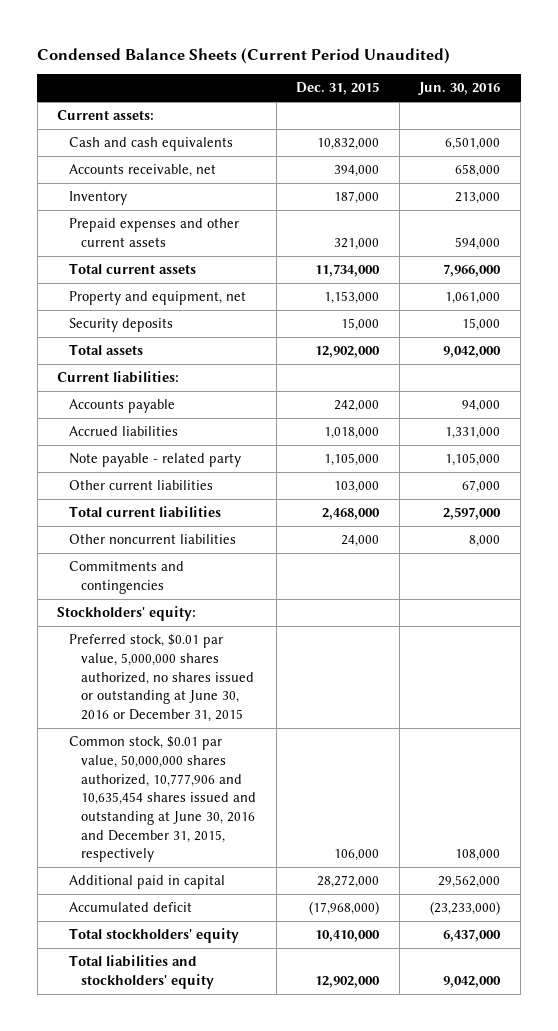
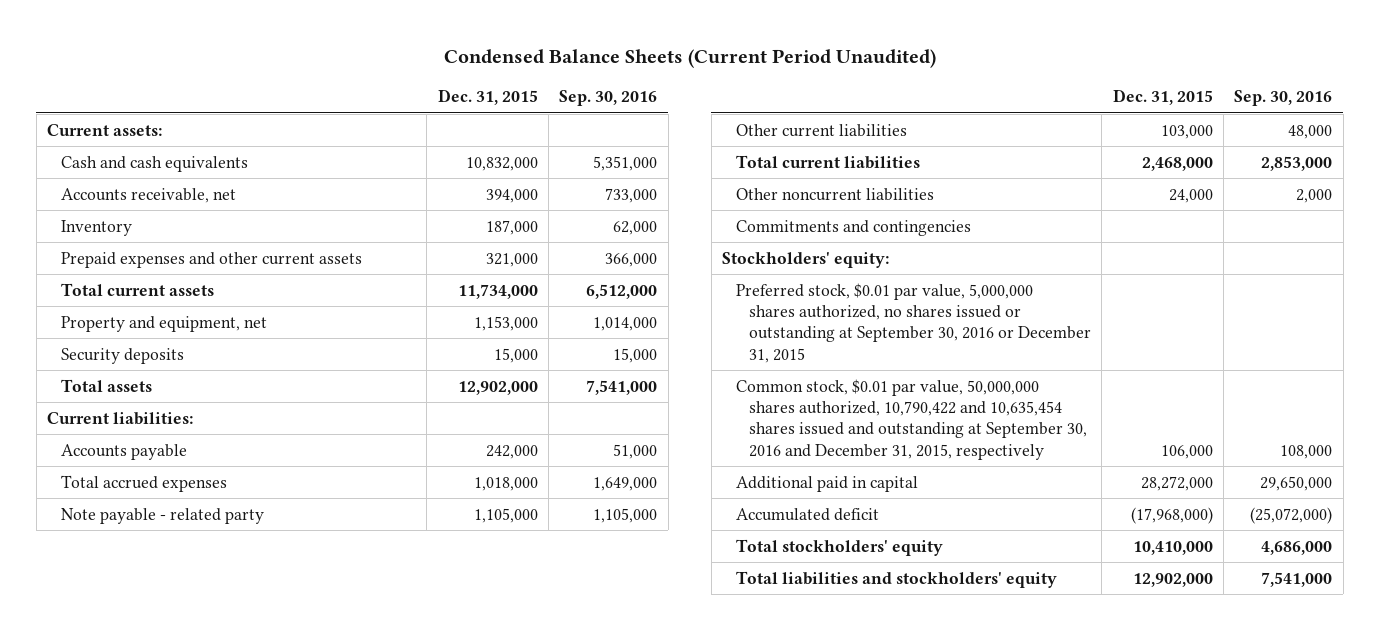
[418,82,501,96] Jun. 30, 2016 -> none
none -> [559,90,658,107] Sep. 30, 2016
[69,426,179,437] Accrued liabilities -> [60,474,227,492] Total accrued expenses
[69,634,254,722] Preferred stock, $0.01 par value, 5,000,000 shares authorized, no shares issued or outstanding at June 30, 2016 or December 31, 2015 -> [735,282,1091,363] Preferred stock, $0.01 par value, 5,000,000 shares authorized, no shares issued or outstanding at September 30, 2016 or December 31, 2015
[69,736,256,863] Common stock, $0.01 par value, 50,000,000 shares authorized, 10,777,906 and 10,635,454 shares issued and outstanding at June 30, 2016 and December 31, 2015, respectively -> [735,378,1087,460] Common stock, $0.01 par value, 50,000,000 shares authorized, 10,790,422 and 10,635,454 shares issued and outstanding at September 30, 2016 and December 31, 2015, respectively

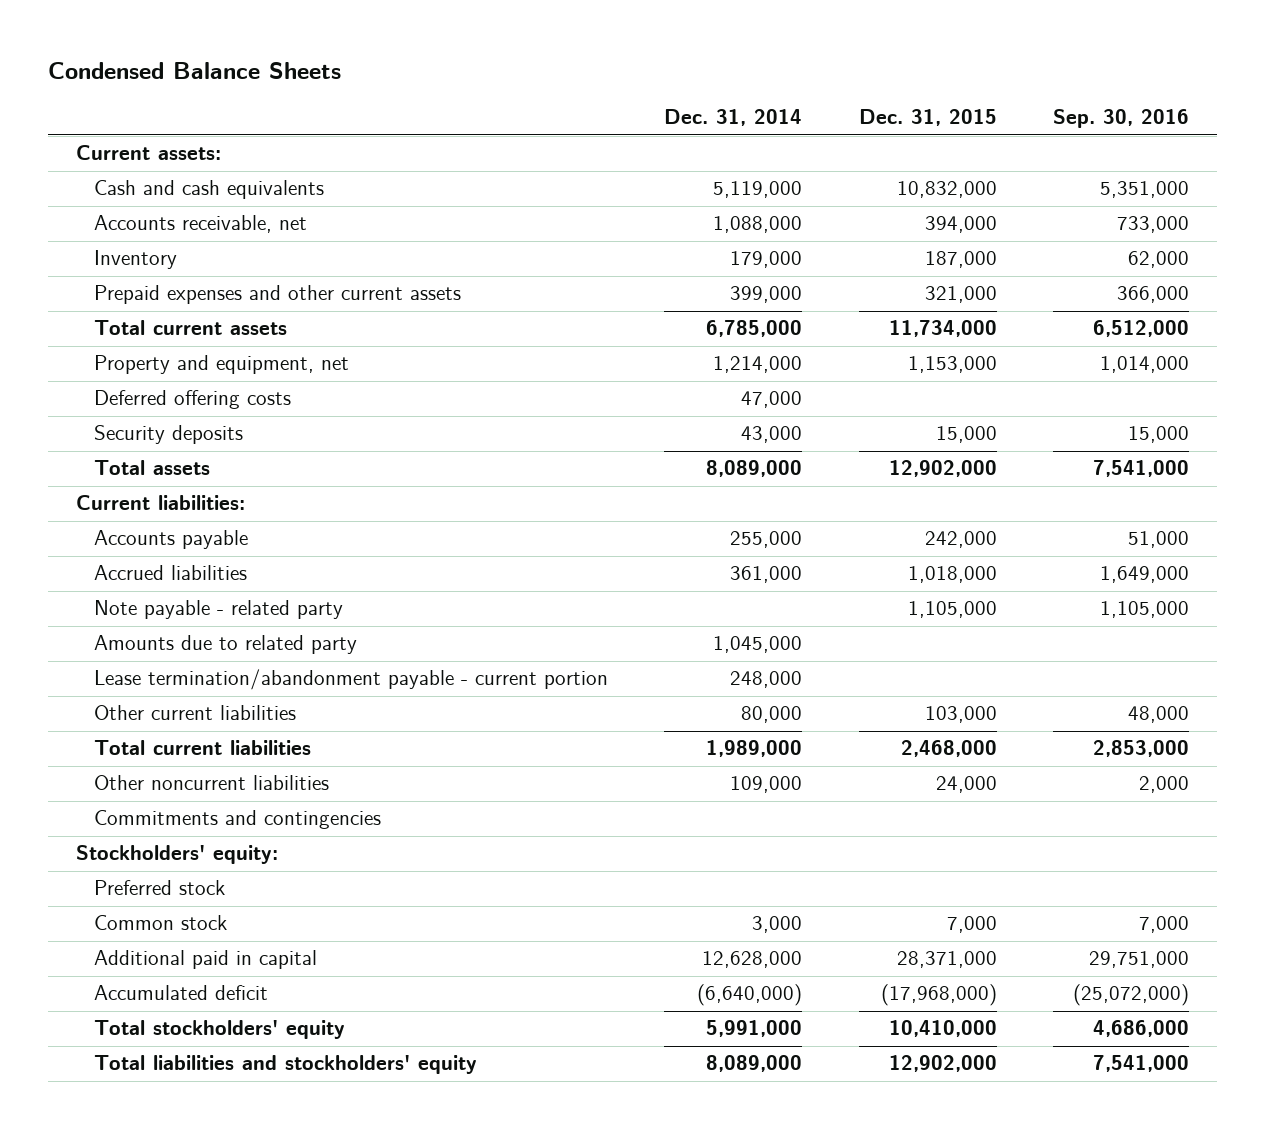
[443,49,936,69] Condensed Balance Sheets (Current Period Unaudited) -> [47,62,341,80] Condensed Balance Sheets
none -> [664,109,803,127] Dec. 31, 2014
none -> [94,390,292,410] Deferred offering costs
[60,474,227,492] Total accrued expenses -> [94,565,248,581] Accrued liabilities
none -> [94,635,358,655] Amounts due to related party
none -> [94,669,609,691] Lease termination/abandonment payable - current portion
[735,378,1087,460] Common stock, $0.01 par value, 50,000,000 shares authorized, 10,790,422 and 10,635,454 shares issued and outstanding at September 30, 2016 and December 31, 2015, respectively -> none
[735,282,1091,363] Preferred stock, $0.01 par value, 5,000,000 shares authorized, no shares issued or outstanding at September 30, 2016 or December 31, 2015 -> [94,880,226,896] Preferred stock
none -> [94,915,228,931] Common stock
[1140,475,1213,491] 28,272,000 -> [896,951,997,969] 28,371,000
[1260,475,1333,491] 29,650,000 -> [1088,951,1189,969] 29,751,000

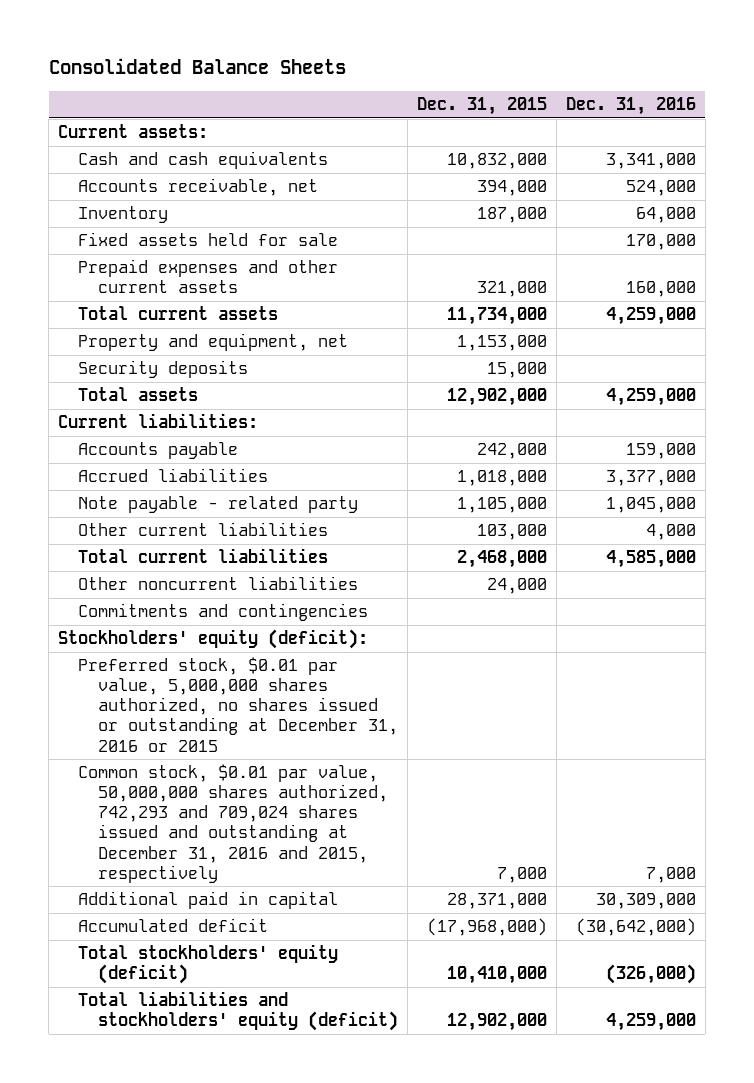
[47,62,341,80] Condensed Balance Sheets -> [48,58,346,75] Consolidated Balance Sheets
[664,109,803,127] Dec. 31, 2014 -> none
[1052,109,1189,129] Sep. 30, 2016 -> none
none -> [565,96,696,115] Dec. 31, 2016
none -> [78,232,339,247] Fixed assets held for sale
[94,390,292,410] Deferred offering costs -> none
[94,635,358,655] Amounts due to related party -> none
[94,669,609,691] Lease termination/abandonment payable - current portion -> none
[75,845,278,865] Stockholders' equity: -> [58,629,369,650] Stockholders' equity (deficit):
[94,880,226,896] Preferred stock -> [78,657,398,752] Preferred stock, $0.01 par value, 5,000,000 shares authorized, no shares issued or outstanding at December 31, 2016 or 2015
[94,915,228,931] Common stock -> [78,764,388,883] Common stock, $0.01 par value, 50,000,000 shares authorized, 742,293 and 709,024 shares issued and outstanding at December 31, 2016 and 2015, respectively
[94,1020,346,1040] Total stockholders' equity -> [78,944,339,985] Total stockholders' equity (deficit)
[94,1055,478,1075] Total liabilities and stockholders' equity -> [78,991,398,1032] Total liabilities and stockholders' equity (deficit)

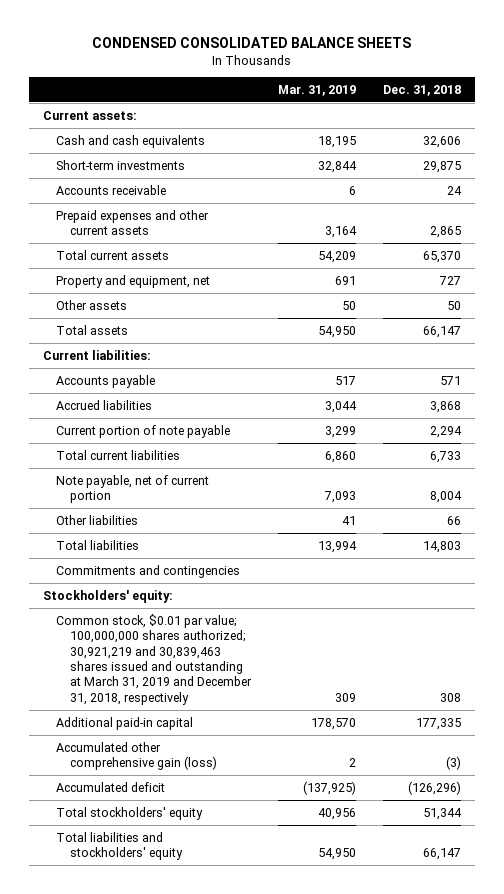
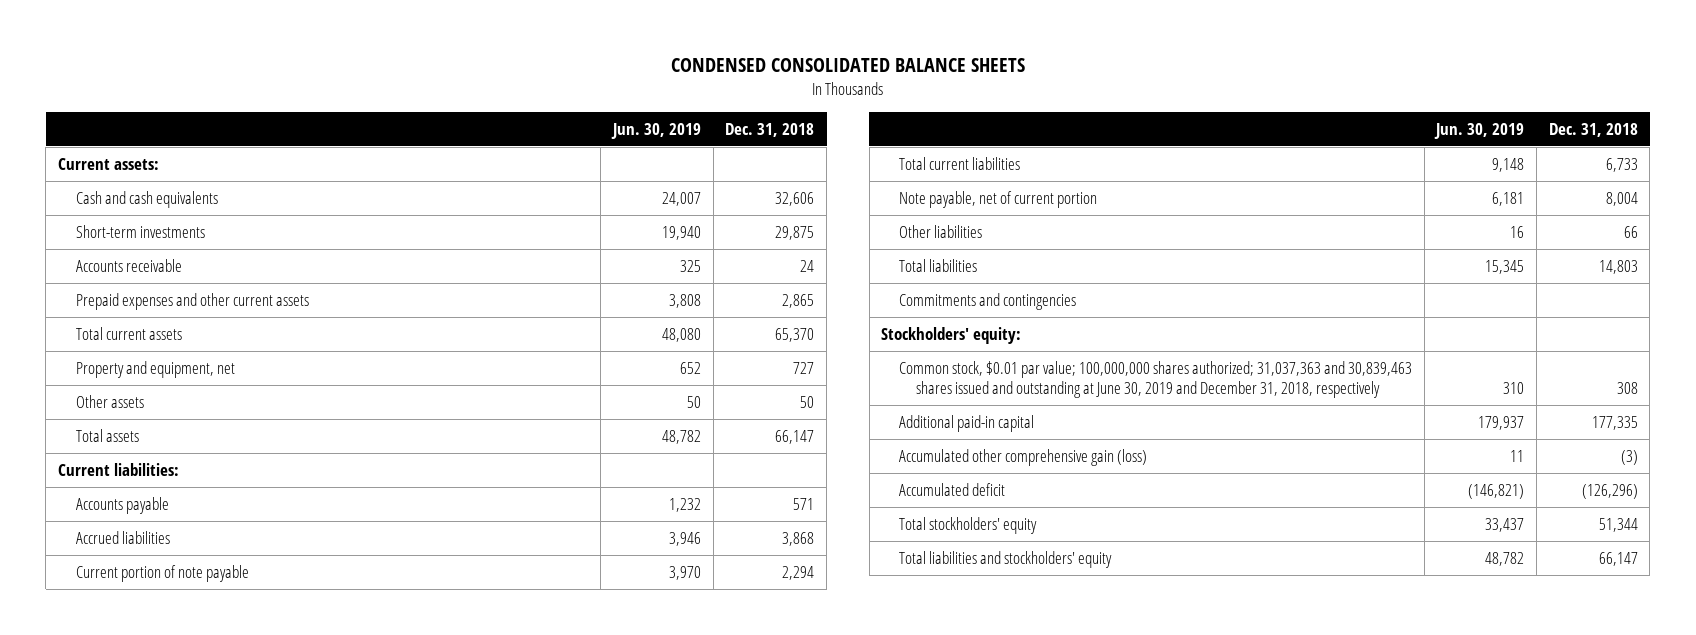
[277,84,356,96] Mar. 31, 2019 -> none
none -> [611,123,702,140] Jun. 30, 2019
[56,613,252,705] Common stock, $0.01 par value; 100,000,000 shares authorized; 30,921,219 and 30,839,463 shares issued and outstanding at March 31, 2019 and December 31, 2018, respectively -> [898,360,1412,399] Common stock, $0.01 par value; 100,000,000 shares authorized; 31,037,363 and 30,839,463 shares issued and outstanding at June 30, 2019 and December 31, 2018, respectively

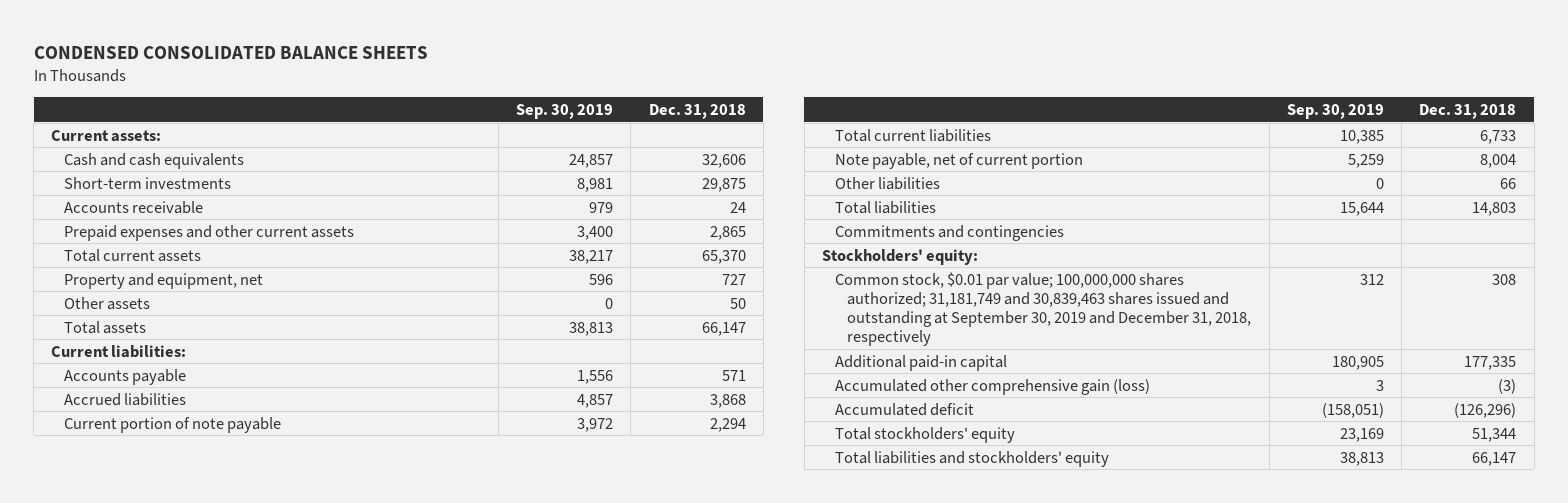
[611,123,702,140] Jun. 30, 2019 -> none
none -> [516,103,614,119] Sep. 30, 2019
[898,360,1412,399] Common stock, $0.01 par value; 100,000,000 shares authorized; 31,037,363 and 30,839,463 shares issued and outstanding at June 30, 2019 and December 31, 2018, respectively -> [834,271,1252,347] Common stock, $0.01 par value; 100,000,000 shares authorized; 31,181,749 and 30,839,463 shares issued and outstanding at September 30, 2019 and December 31, 2018, respectively

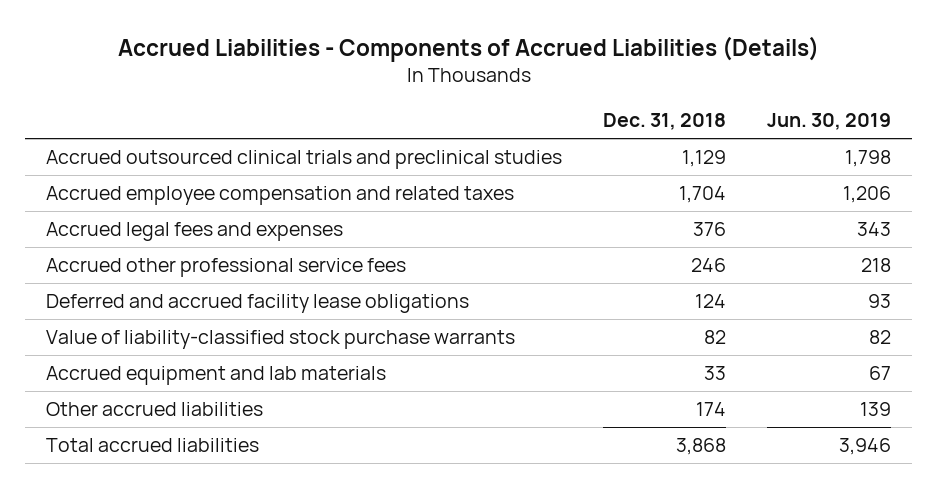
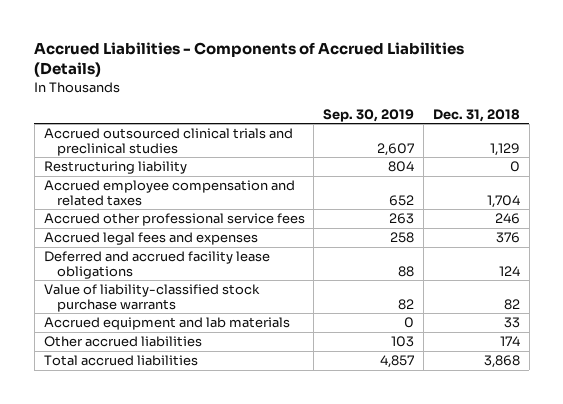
[767,113,892,131] Jun. 30, 2019 -> none
none -> [323,108,415,122] Sep. 30, 2019
none -> [43,161,187,175] Restructuring liability
[45,222,343,242] Accrued legal fees and expenses -> [43,232,258,246] Accrued legal fees and expenses

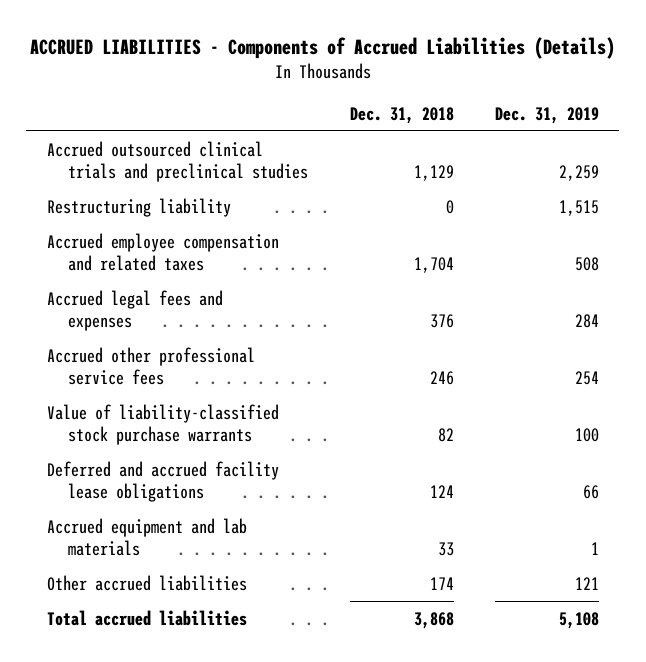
[34,42,465,78] Accrued Liabilities - Components of Accrued Liabilities (Details) -> [29,36,615,59] ACCRUED LIABILITIES - Components of Accrued Liabilities (Details)
[323,108,415,122] Sep. 30, 2019 -> none
none -> [494,106,599,124] Dec. 31, 2019
[43,213,305,227] Accrued other professional service fees -> [46,346,255,385] Accrued other professional service fees
[43,251,270,279] Deferred and accrued facility lease obligations -> [46,460,279,502] Deferred and accrued facility lease obligations

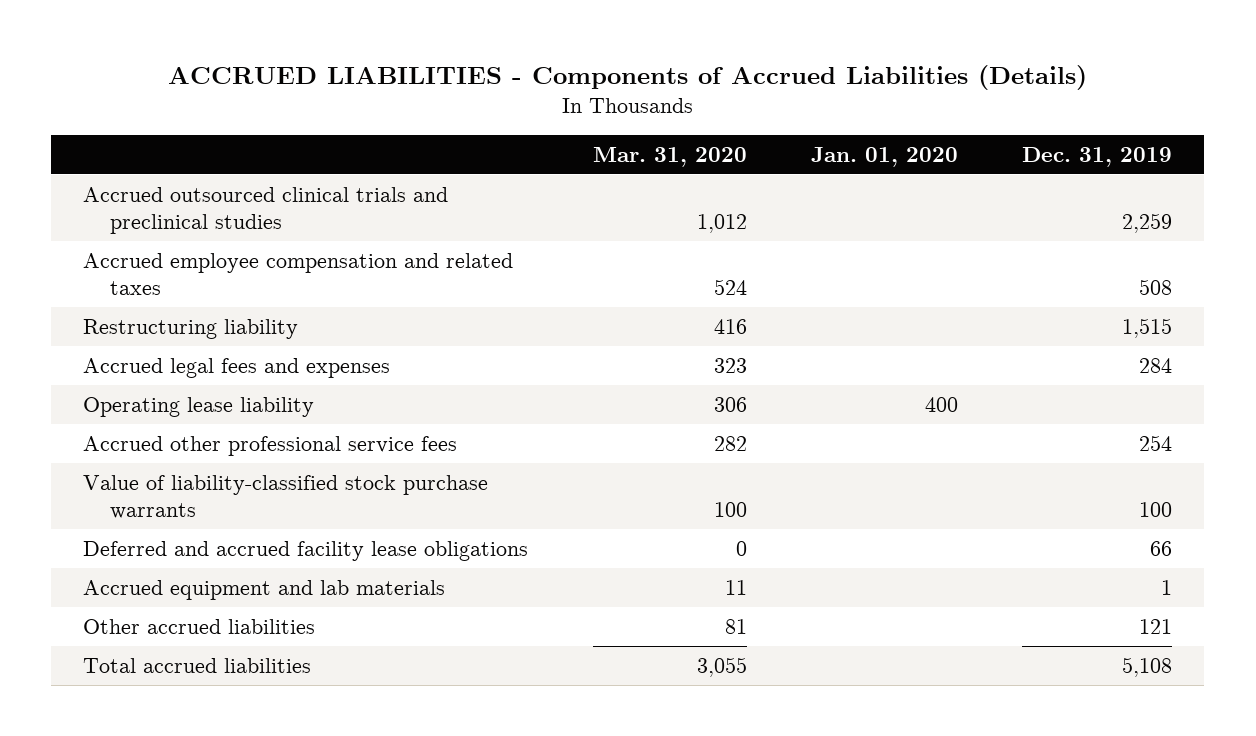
[349,106,454,124] Dec. 31, 2018 -> none
none -> [592,146,747,167] Mar. 31, 2020
none -> [810,146,958,167] Jan. 01, 2020
[46,197,231,217] Restructuring liability -> [83,318,299,339] Restructuring liability
none -> [83,396,315,417] Operating lease liability

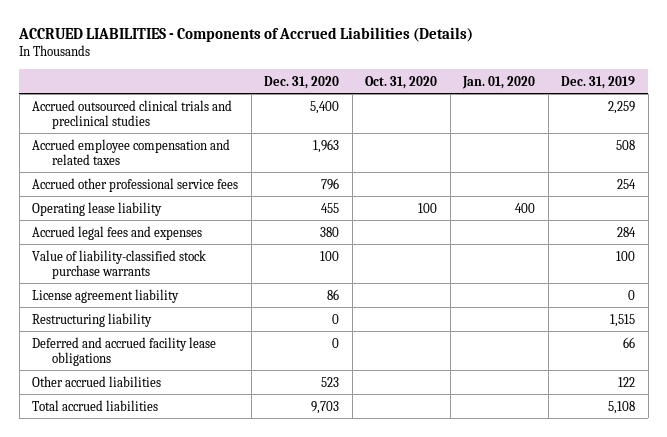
[592,146,747,167] Mar. 31, 2020 -> none
none -> [264,75,340,89] Dec. 31, 2020
none -> [365,75,438,89] Oct. 31, 2020
[83,396,315,417] Operating lease liability -> [32,201,163,216] Operating lease liability
[83,357,391,378] Accrued legal fees and expenses -> [32,225,203,240] Accrued legal fees and expenses
none -> [32,288,180,303] License agreement liability
[83,318,299,339] Restructuring liability -> [32,312,153,327] Restructuring liability
[83,579,446,600] Accrued equipment and lab materials -> none
[1139,618,1173,634] 121 -> [618,376,636,387] 122

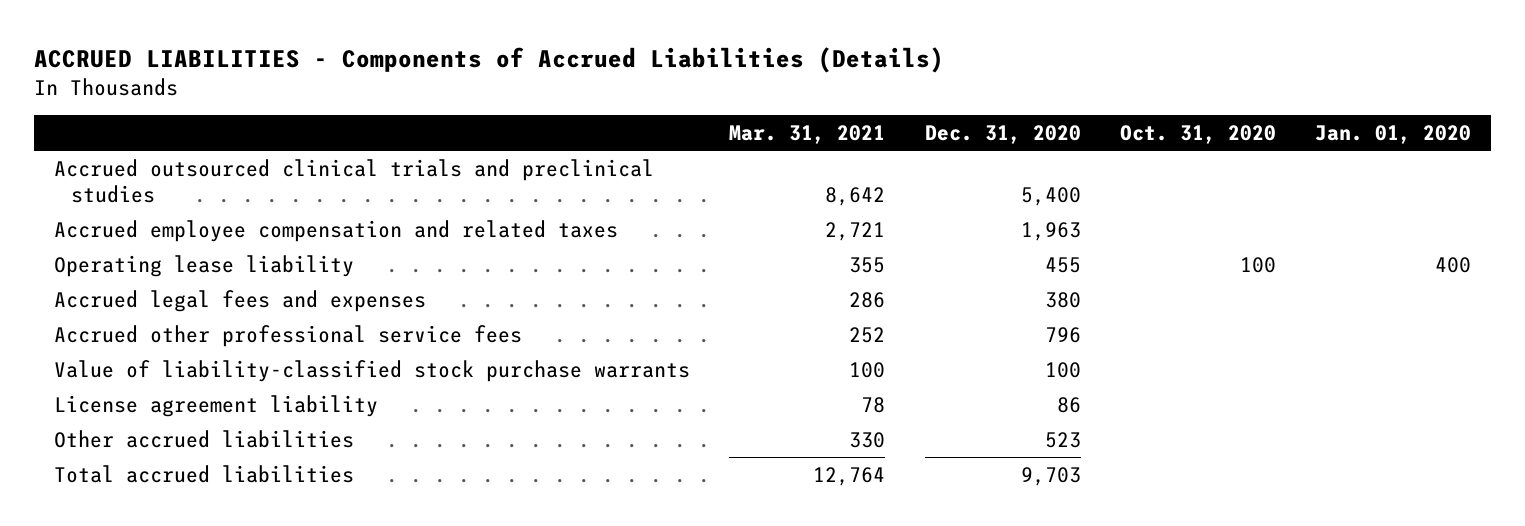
[561,75,636,89] Dec. 31, 2019 -> none
none -> [729,125,886,145] Mar. 31, 2021
[32,177,239,192] Accrued other professional service fees -> [54,324,523,347] Accrued other professional service fees
[32,312,153,327] Restructuring liability -> none
[32,336,217,366] Deferred and accrued facility lease obligations -> none

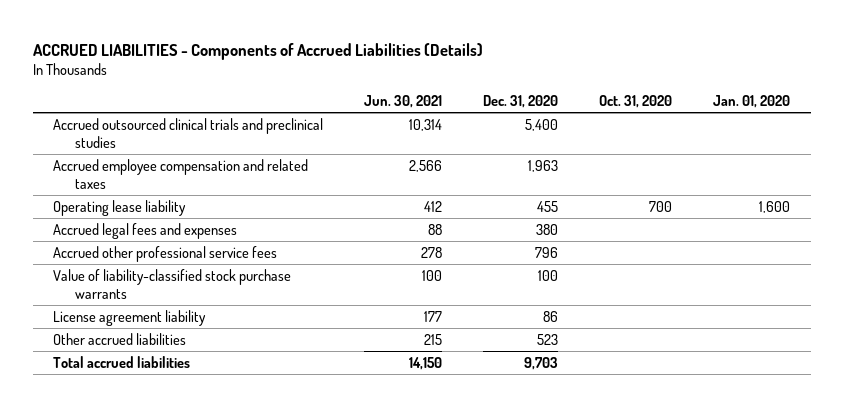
[729,125,886,145] Mar. 31, 2021 -> none
none -> [364,95,443,109] Jun. 30, 2021
[1240,256,1277,273] 100 -> [649,200,673,212] 700
[1435,256,1472,273] 400 -> [759,200,791,213] 1,600

